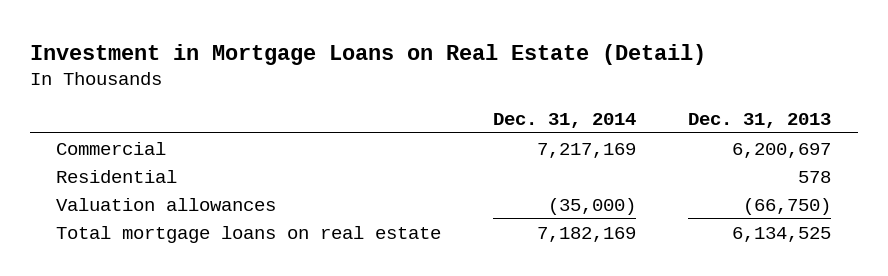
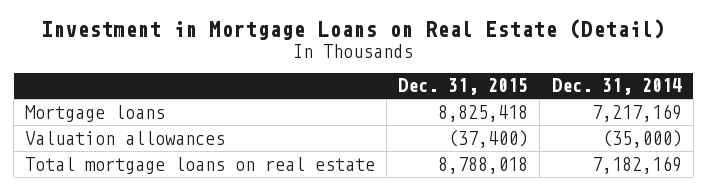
[688,112,832,128] Dec. 31, 2013 -> none
none -> [398,78,529,96] Dec. 31, 2015
[56,169,178,183] Residential -> none
[56,141,167,155] Commercial -> [25,104,166,122] Mortgage loans

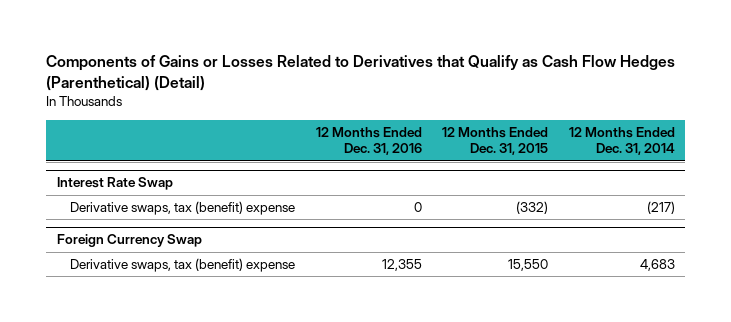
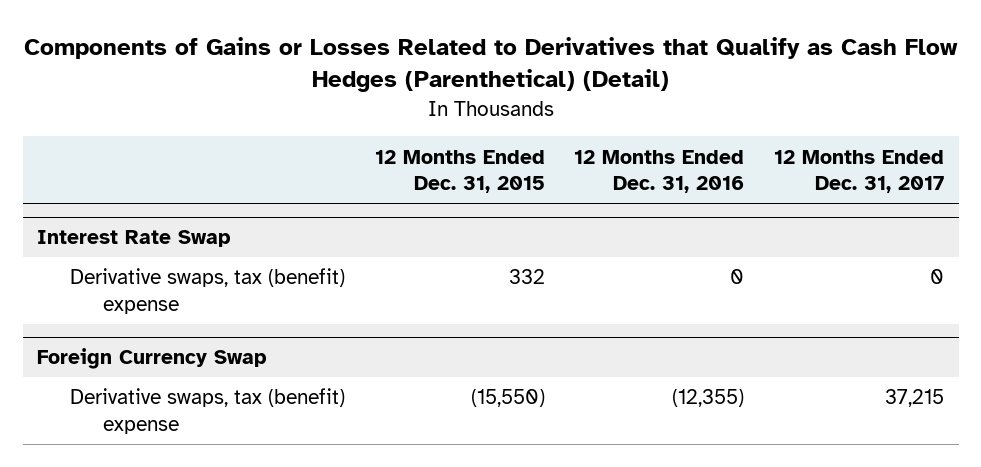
[568,126,675,156] 12 Months Ended Dec. 31, 2014 -> none
none -> [773,149,944,194] 12 Months Ended Dec. 31, 2017
[516,201,549,215] (332) -> [508,269,545,285] 332
[381,259,422,272] 12,355 -> [672,389,745,408] (12,355)
[508,259,549,272] 15,550 -> [470,389,545,408] (15,550)

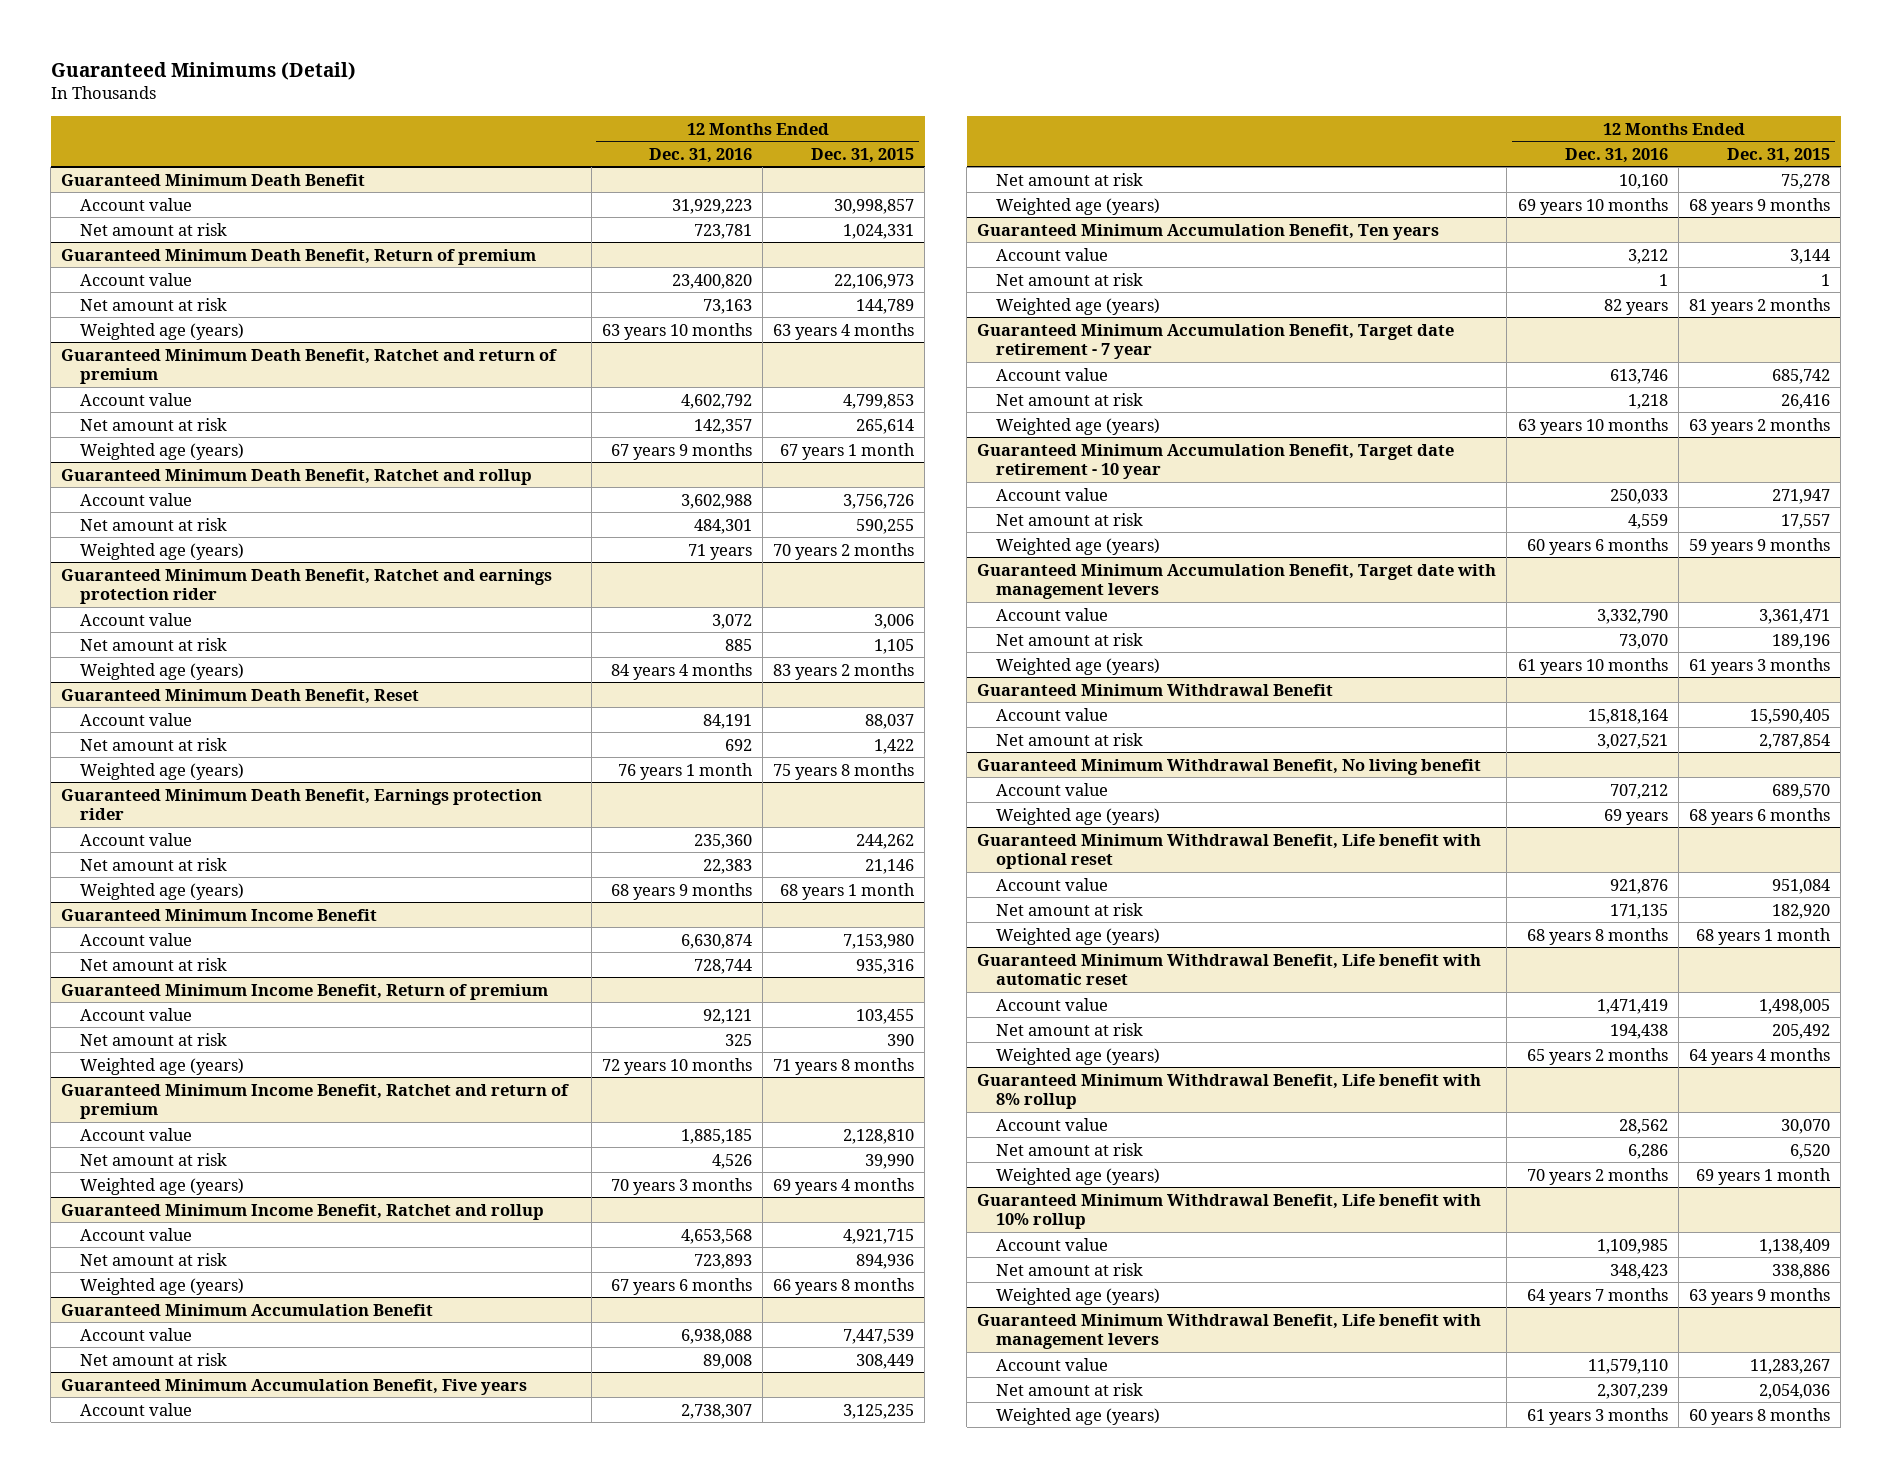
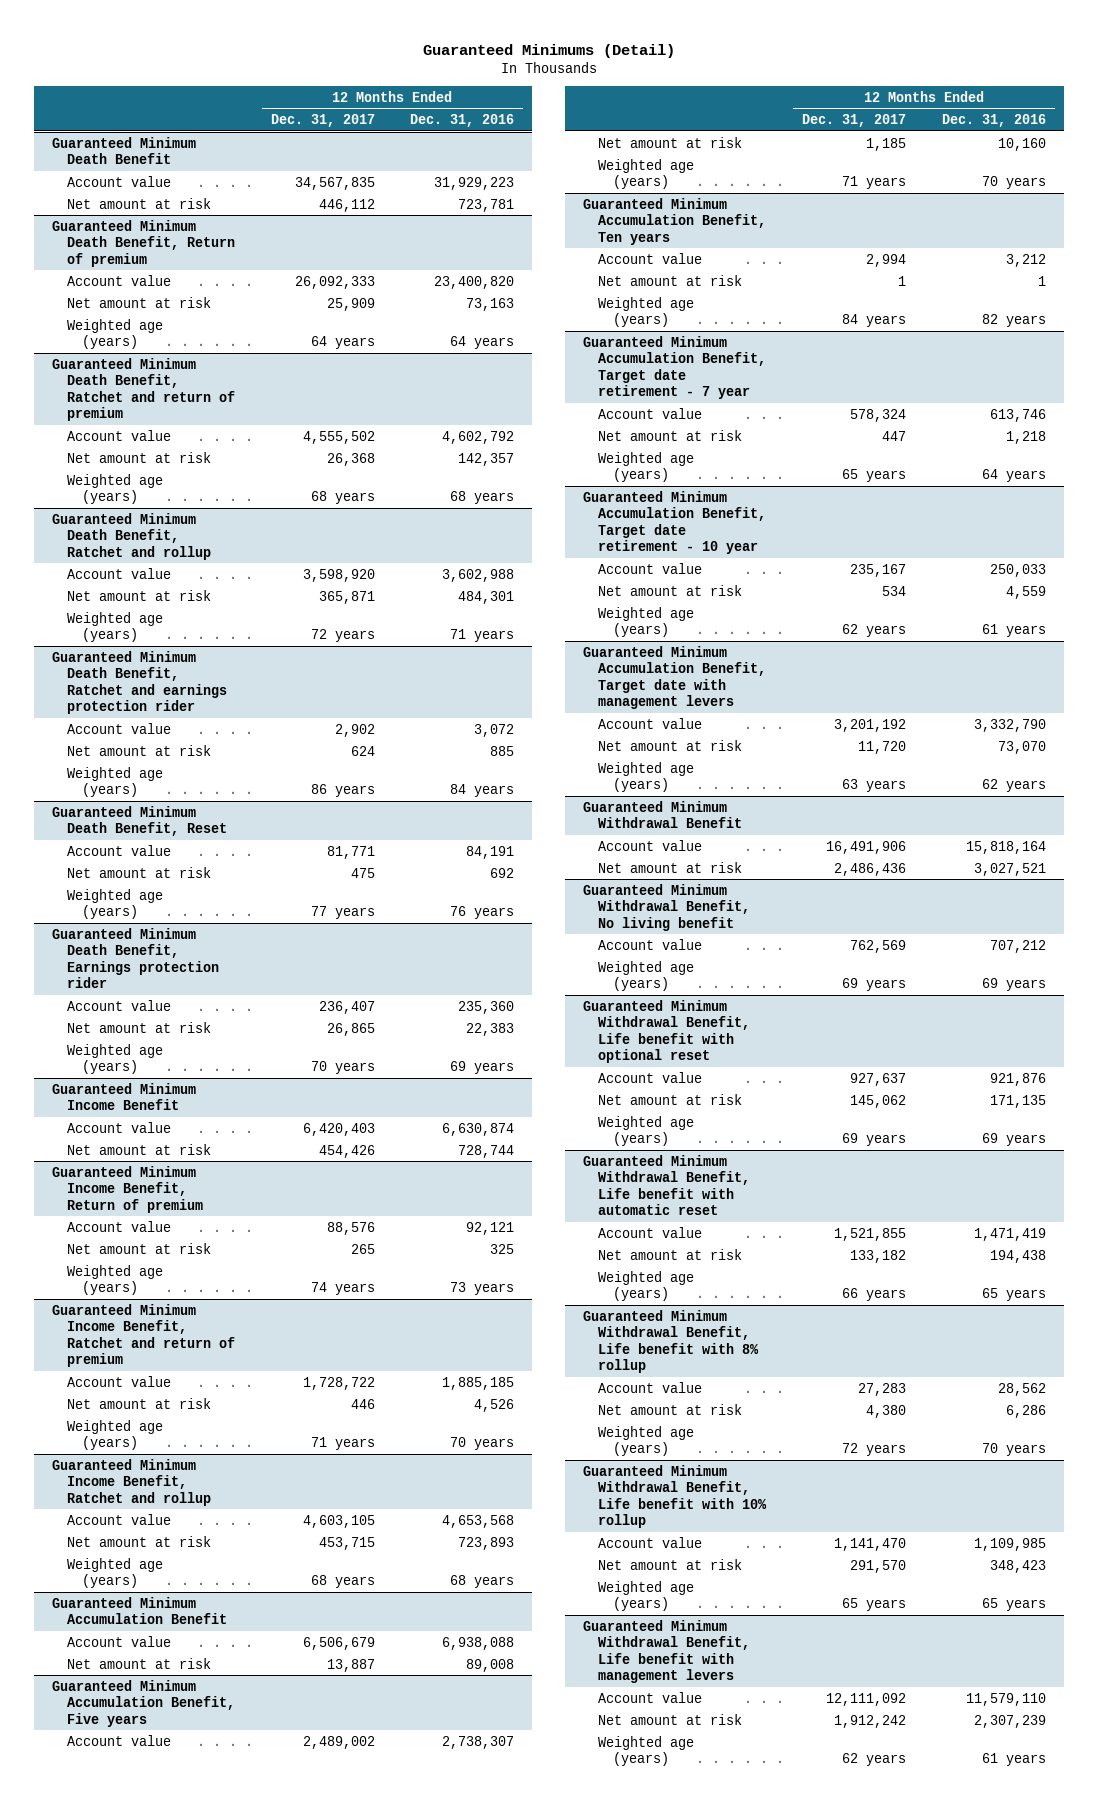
[811,147,915,163] Dec. 31, 2015 -> none
none -> [270,113,375,127] Dec. 31, 2017
[601,322,752,340] 63 years 10 months -> [450,336,515,350] 64 years
[610,442,752,460] 67 years 9 months -> [450,491,515,505] 68 years
[610,662,752,680] 84 years 4 months -> [450,784,515,798] 84 years
[617,762,753,780] 76 years 1 month -> [450,906,515,920] 76 years
[610,882,752,900] 68 years 9 months -> [450,1061,515,1075] 69 years
[601,1057,752,1075] 72 years 10 months -> [450,1282,515,1296] 73 years
[610,1177,752,1195] 70 years 3 months -> [450,1437,515,1451] 70 years
[610,1277,752,1295] 67 years 6 months -> [450,1575,515,1589] 68 years
[1517,197,1668,215] 69 years 10 months -> [981,176,1046,190] 70 years
[1517,417,1668,435] 63 years 10 months -> [981,469,1046,483] 64 years
[1526,537,1668,555] 60 years 6 months -> [981,624,1046,638] 61 years
[1517,657,1668,675] 61 years 10 months -> [981,779,1046,793] 62 years
[1526,927,1668,945] 68 years 8 months -> [981,1133,1046,1147] 69 years
[1526,1047,1668,1065] 65 years 2 months -> [981,1288,1046,1302] 65 years
[1526,1167,1668,1185] 70 years 2 months -> [981,1443,1046,1457] 70 years
[1526,1287,1668,1305] 64 years 7 months -> [981,1598,1046,1612] 65 years
[1526,1407,1668,1425] 61 years 3 months -> [981,1753,1046,1767] 61 years

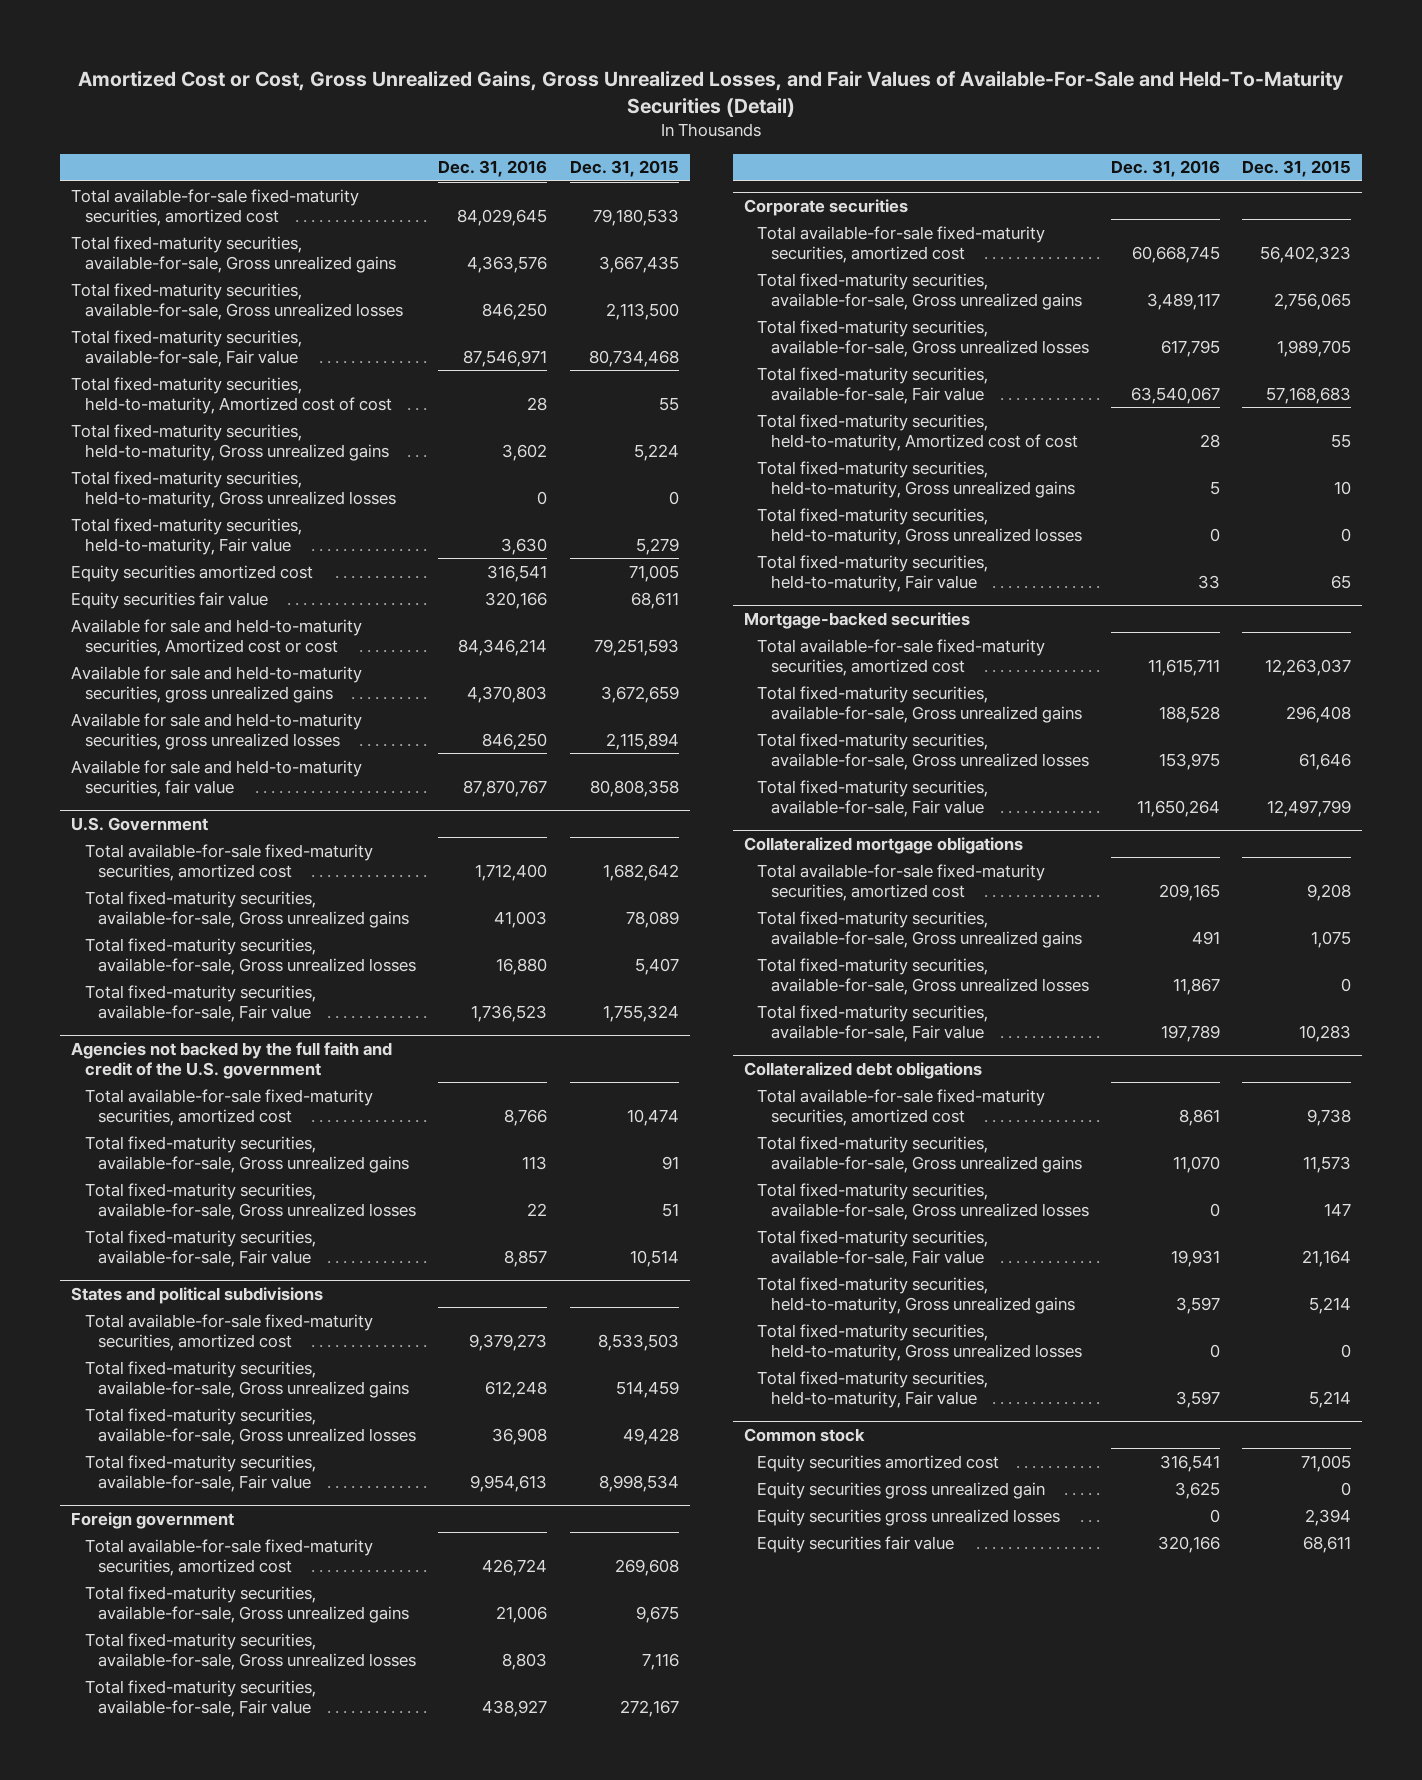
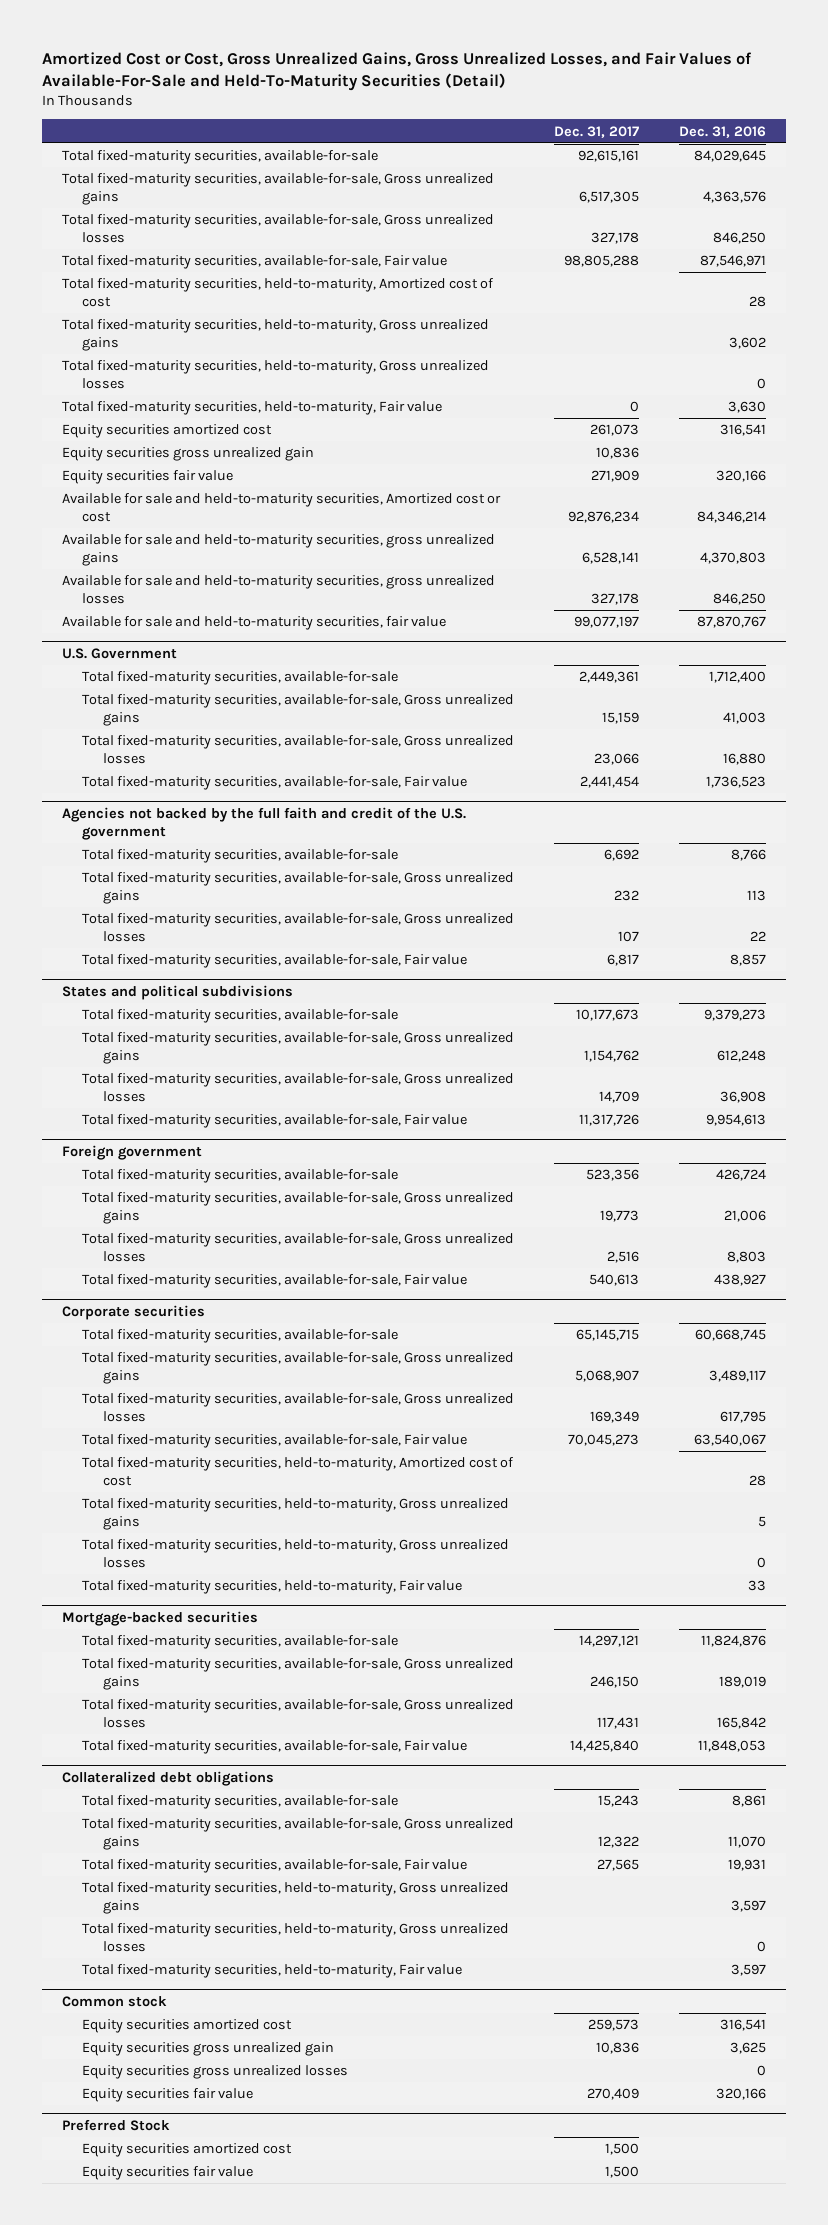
[569,160,679,178] Dec. 31, 2015 -> none
none -> [554,125,640,138] Dec. 31, 2017
[70,188,359,226] Total available-for-sale fixed-maturity securities, amortized cost -> [61,150,378,165] Total fixed-maturity securities, available-for-sale
none -> [61,447,314,462] Equity securities gross unrealized gain
[84,843,373,881] Total available-for-sale fixed-maturity securities, amortized cost -> [82,671,399,686] Total fixed-maturity securities, available-for-sale
[84,1088,373,1126] Total available-for-sale fixed-maturity securities, amortized cost -> [82,849,399,864] Total fixed-maturity securities, available-for-sale
[84,1313,373,1351] Total available-for-sale fixed-maturity securities, amortized cost -> [82,1009,399,1024] Total fixed-maturity securities, available-for-sale
[84,1538,373,1576] Total available-for-sale fixed-maturity securities, amortized cost -> [82,1169,399,1184] Total fixed-maturity securities, available-for-sale
[757,225,1046,263] Total available-for-sale fixed-maturity securities, amortized cost -> [82,1329,399,1344] Total fixed-maturity securities, available-for-sale
[743,836,1023,854] Collateralized mortgage obligations -> none
[757,863,1046,901] Total available-for-sale fixed-maturity securities, amortized cost -> none
[757,910,1083,948] Total fixed-maturity securities, available-for-sale, Gross unrealized gains -> none
[757,957,1090,995] Total fixed-maturity securities, available-for-sale, Gross unrealized losses -> none
[757,1004,989,1042] Total fixed-maturity securities, available-for-sale, Fair value -> none
[757,638,1046,676] Total available-for-sale fixed-maturity securities, amortized cost -> [82,1635,399,1650] Total fixed-maturity securities, available-for-sale
[1148,658,1221,676] 11,615,711 -> [701,1635,767,1648] 11,824,876
[1159,705,1221,723] 188,528 -> [719,1675,767,1688] 189,019
[1159,752,1221,770] 153,975 -> [717,1716,767,1729] 165,842
[1137,799,1221,817] 11,650,264 -> [698,1740,767,1753] 11,848,053
[757,1088,1046,1126] Total available-for-sale fixed-maturity securities, amortized cost -> [82,1795,399,1810] Total fixed-maturity securities, available-for-sale
[757,1182,1090,1220] Total fixed-maturity securities, available-for-sale, Gross unrealized losses -> none
none -> [61,2119,170,2132] Preferred Stock
none -> [82,2143,293,2158] Equity securities amortized cost
none -> [82,2166,254,2181] Equity securities fair value

